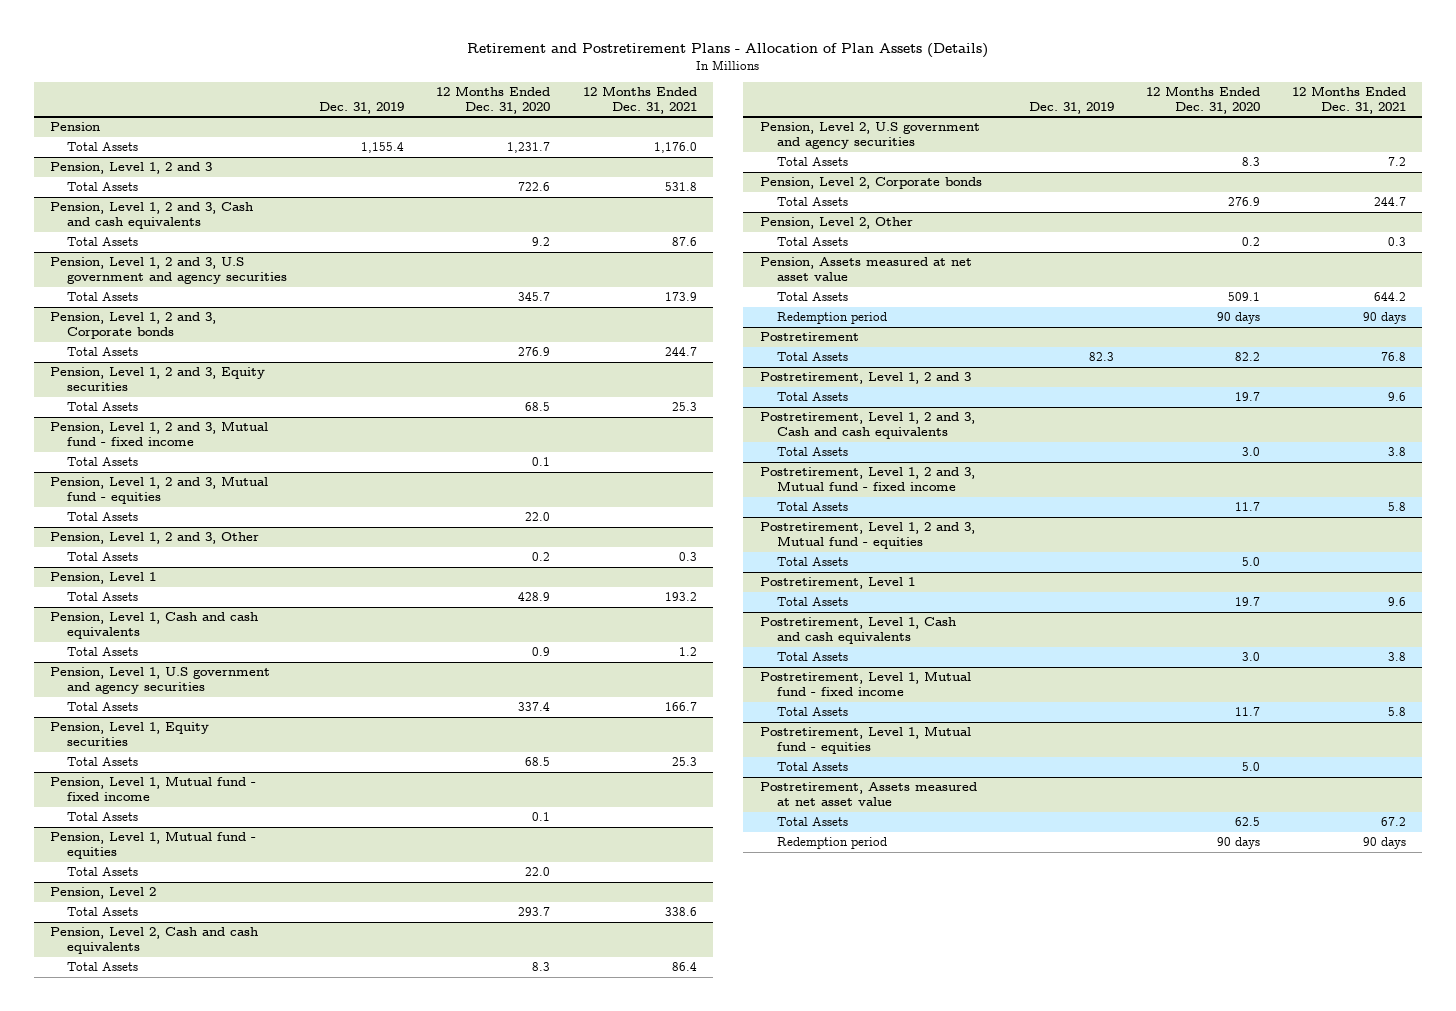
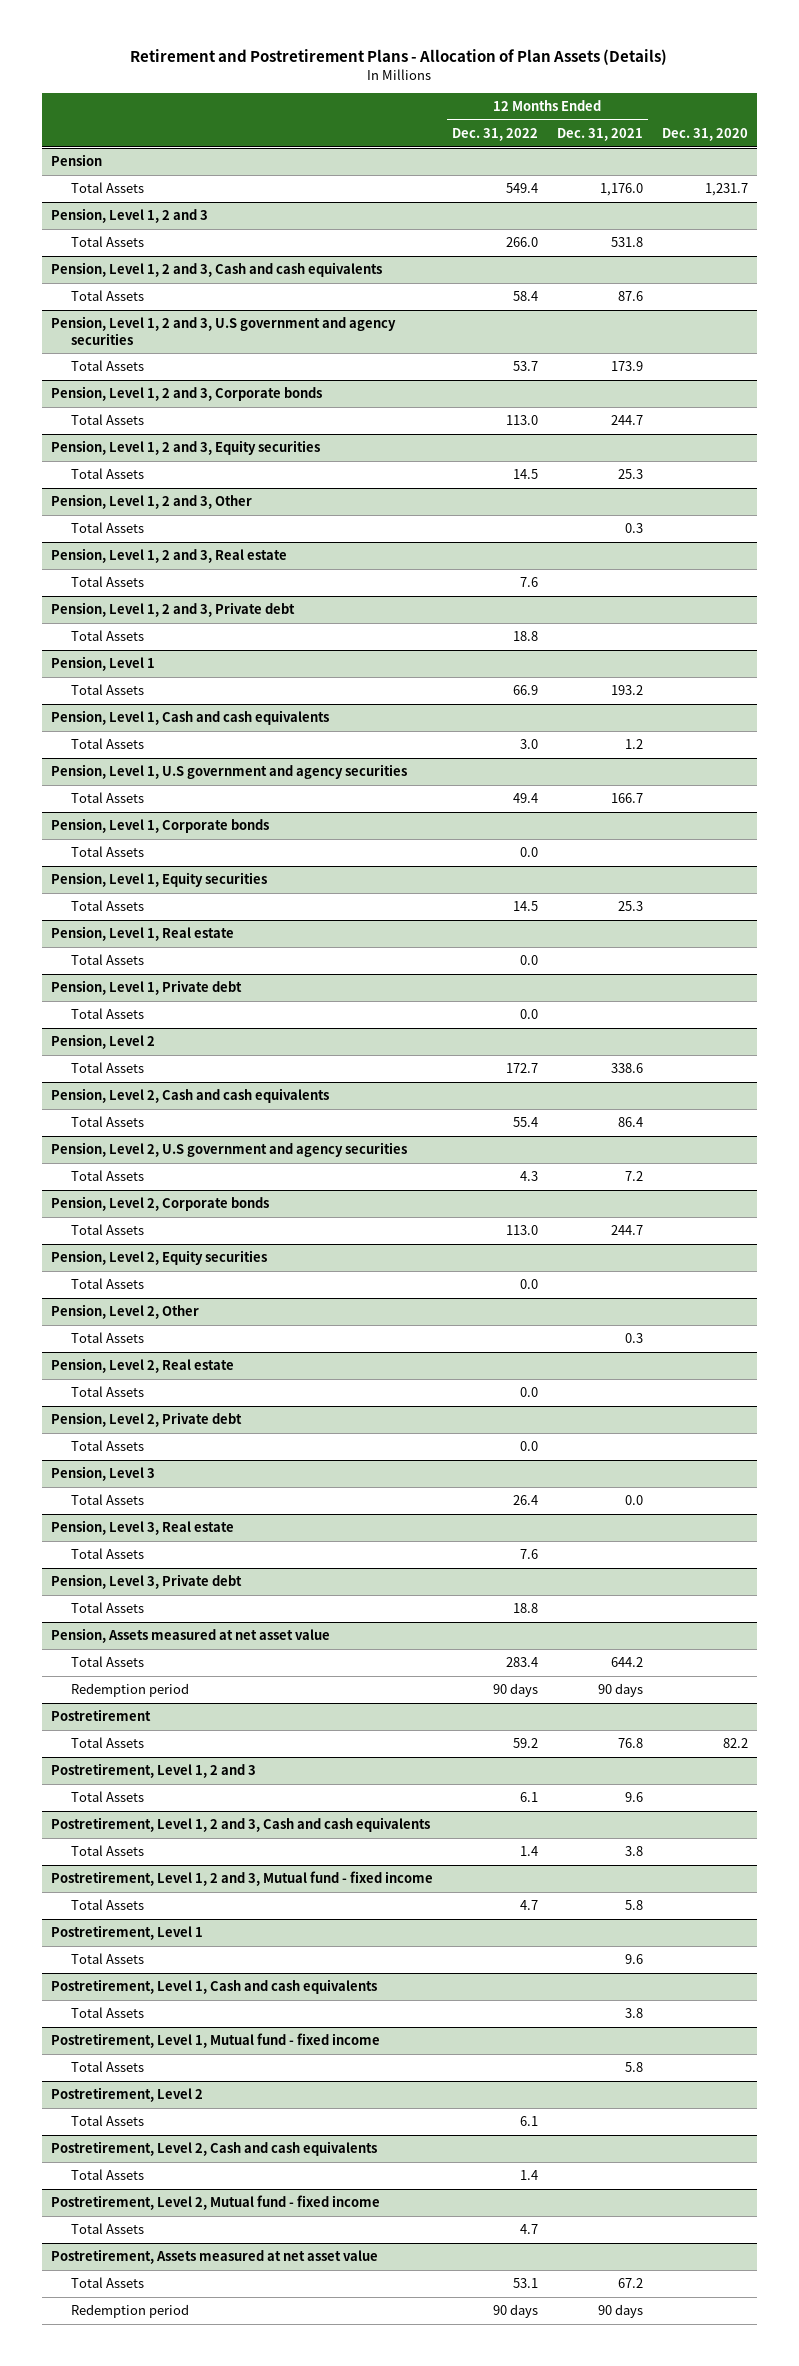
[319,101,405,114] Dec. 31, 2019 -> none
[436,86,551,114] 12 Months Ended Dec. 31, 2020 -> none
none -> [451,128,538,142] Dec. 31, 2022
none -> [661,128,748,142] Dec. 31, 2020
[49,421,268,446] Pension, Level 1, 2 and 3, Mutual fund - fixed income -> none
[67,457,139,467] Total Assets -> none
[49,476,268,504] Pension, Level 1, 2 and 3, Mutual fund - equities -> none
[67,512,139,522] Total Assets -> none
none -> [51,548,288,564] Pension, Level 1, 2 and 3, Real estate
none -> [70,576,144,588] Total Assets
none -> [51,602,296,618] Pension, Level 1, 2 and 3, Private debt
none -> [70,630,144,642] Total Assets
none -> [51,818,270,834] Pension, Level 1, Corporate bonds
none -> [70,846,144,858] Total Assets
[49,776,256,801] Pension, Level 1, Mutual fund - fixed income -> none
none -> [51,926,235,942] Pension, Level 1, Real estate
[49,831,256,859] Pension, Level 1, Mutual fund - equities -> none
none -> [51,980,243,996] Pension, Level 1, Private debt
none -> [51,1250,268,1266] Pension, Level 2, Equity securities
none -> [70,1278,144,1290] Total Assets
none -> [51,1358,235,1374] Pension, Level 2, Real estate
none -> [70,1386,144,1398] Total Assets
none -> [51,1412,243,1428] Pension, Level 2, Private debt
none -> [70,1440,144,1452] Total Assets
none -> [51,1466,156,1482] Pension, Level 3
none -> [70,1494,144,1506] Total Assets
none -> [51,1520,235,1536] Pension, Level 3, Real estate
none -> [70,1548,144,1560] Total Assets
none -> [51,1574,243,1590] Pension, Level 3, Private debt
none -> [70,1602,144,1614] Total Assets
[759,522,975,549] Postretirement, Level 1, 2 and 3, Mutual fund - equities -> none
[776,557,848,567] Total Assets -> none
[759,726,971,754] Postretirement, Level 1, Mutual fund - equities -> none
none -> [51,2087,204,2103] Postretirement, Level 2
none -> [51,2141,378,2157] Postretirement, Level 2, Cash and cash equivalents
none -> [70,2169,144,2181] Total Assets
none -> [51,2195,381,2211] Postretirement, Level 2, Mutual fund - fixed income
none -> [70,2223,144,2235] Total Assets

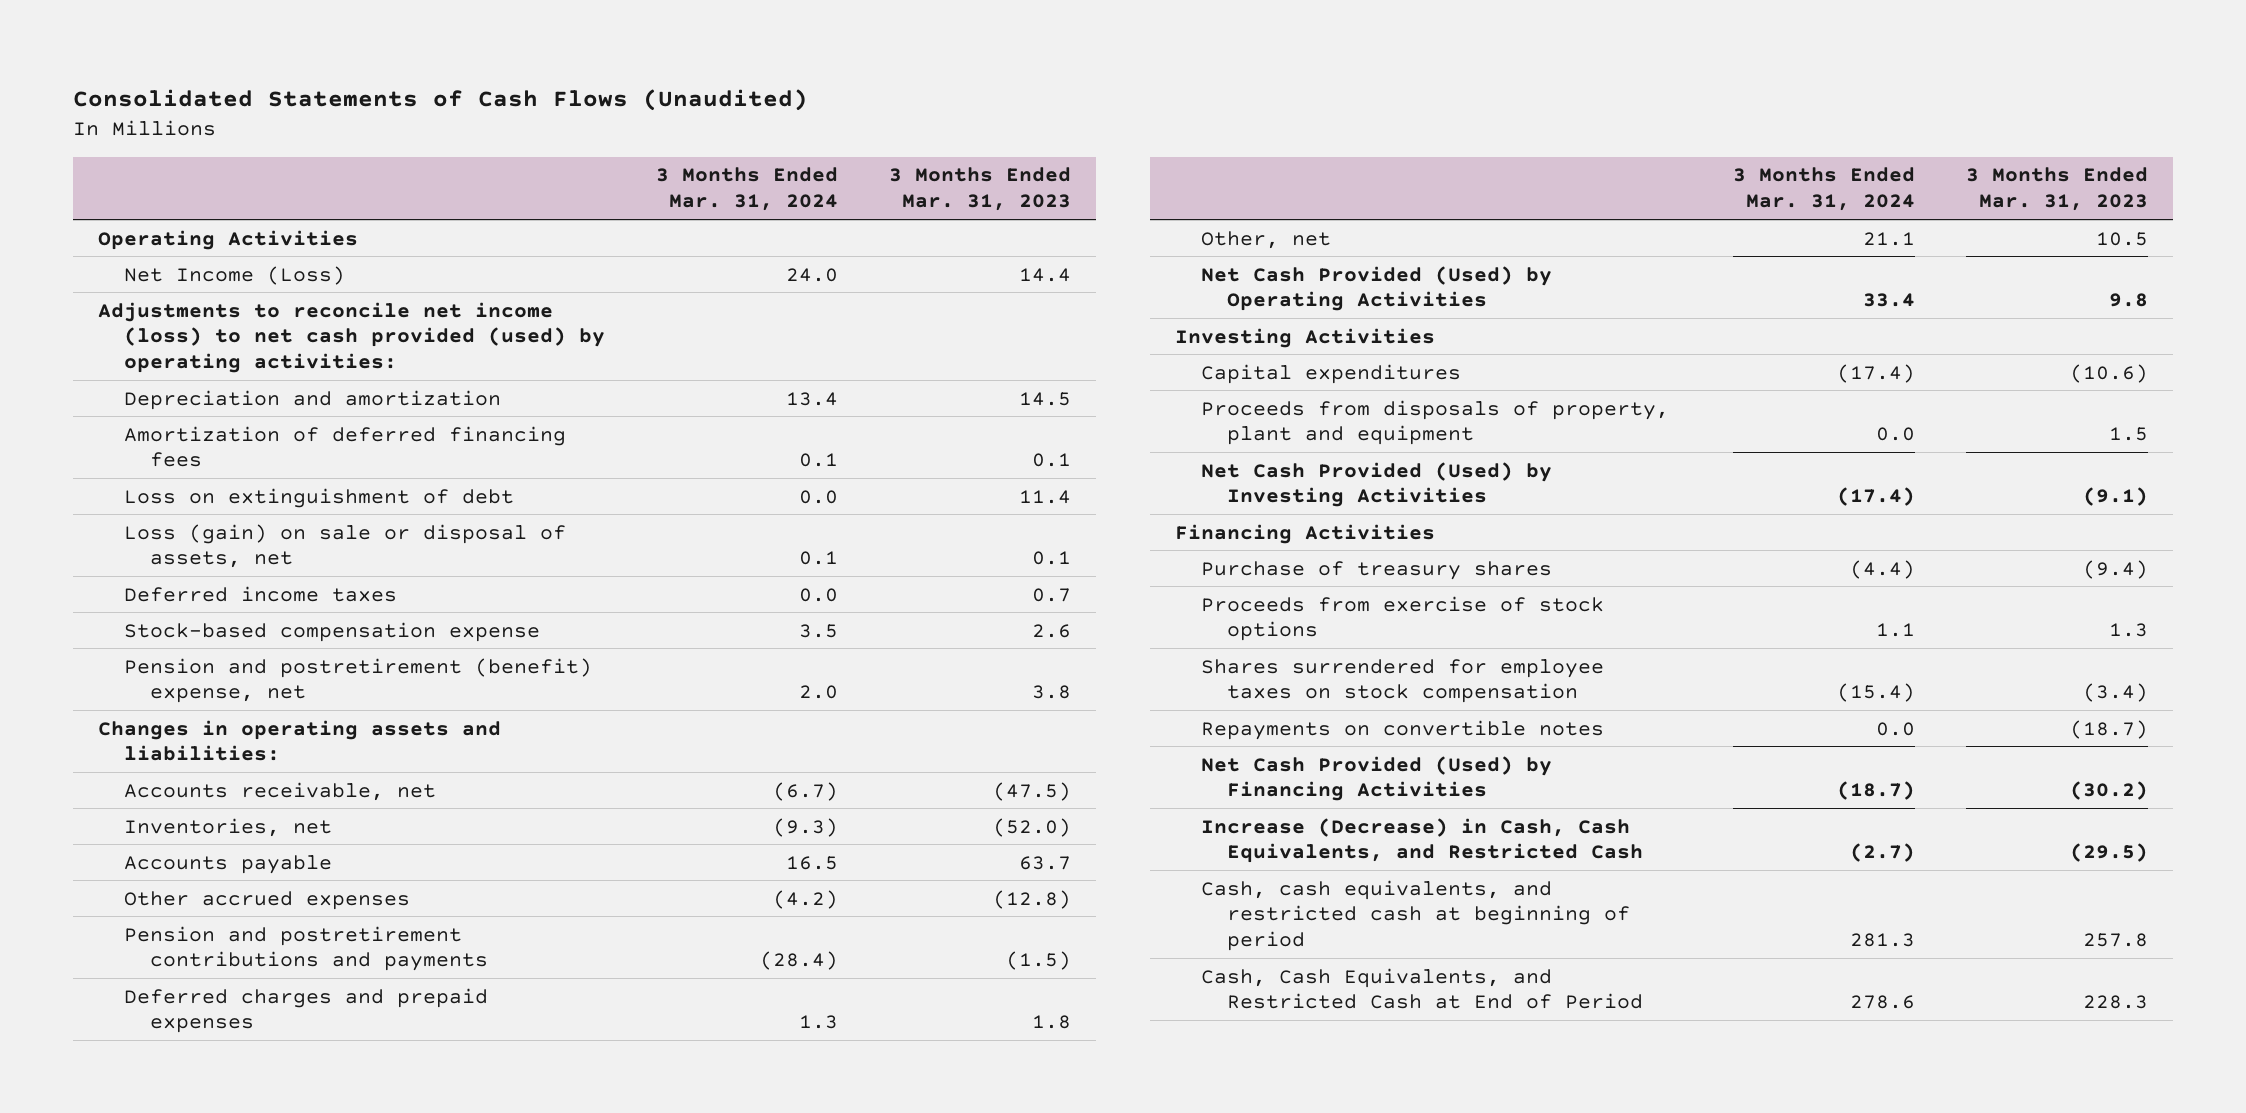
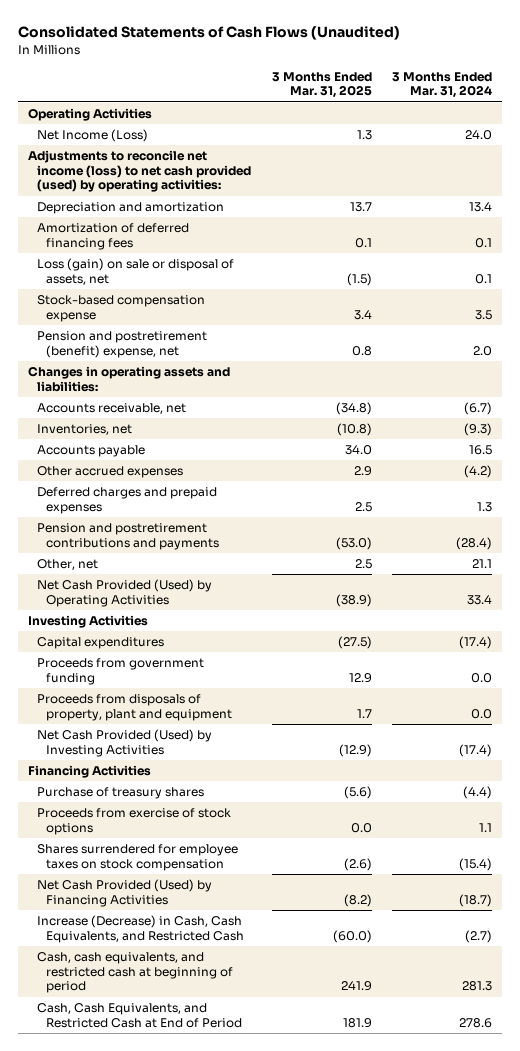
[888,167,1071,212] 3 Months Ended Mar. 31, 2023 -> none
none -> [271,71,372,99] 3 Months Ended Mar. 31, 2025
[124,487,515,508] Loss on extinguishment of debt -> none
[124,585,398,602] Deferred income taxes -> none
[124,925,489,972] Pension and postretirement contributions and payments -> [37,523,220,550] Pension and postretirement contributions and payments
none -> [37,658,205,685] Proceeds from government funding
[1201,719,1605,740] Repayments on convertible notes -> none

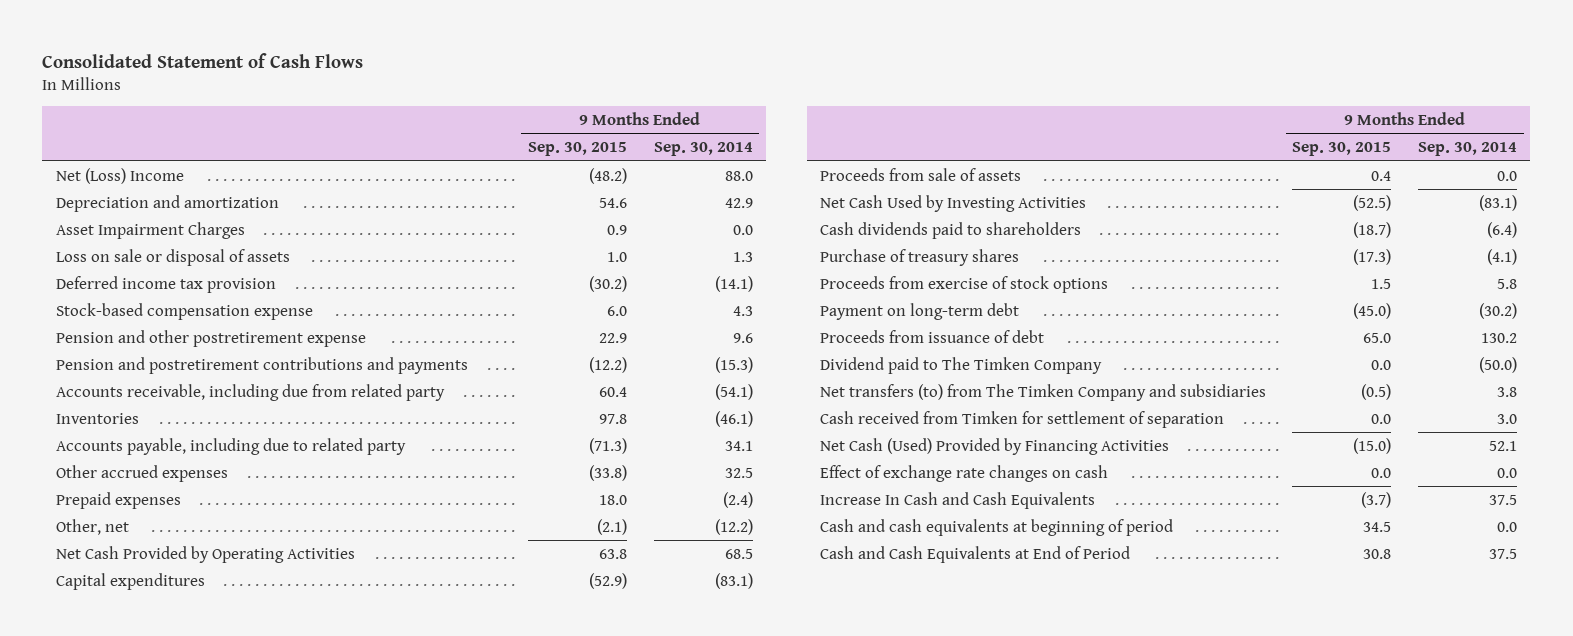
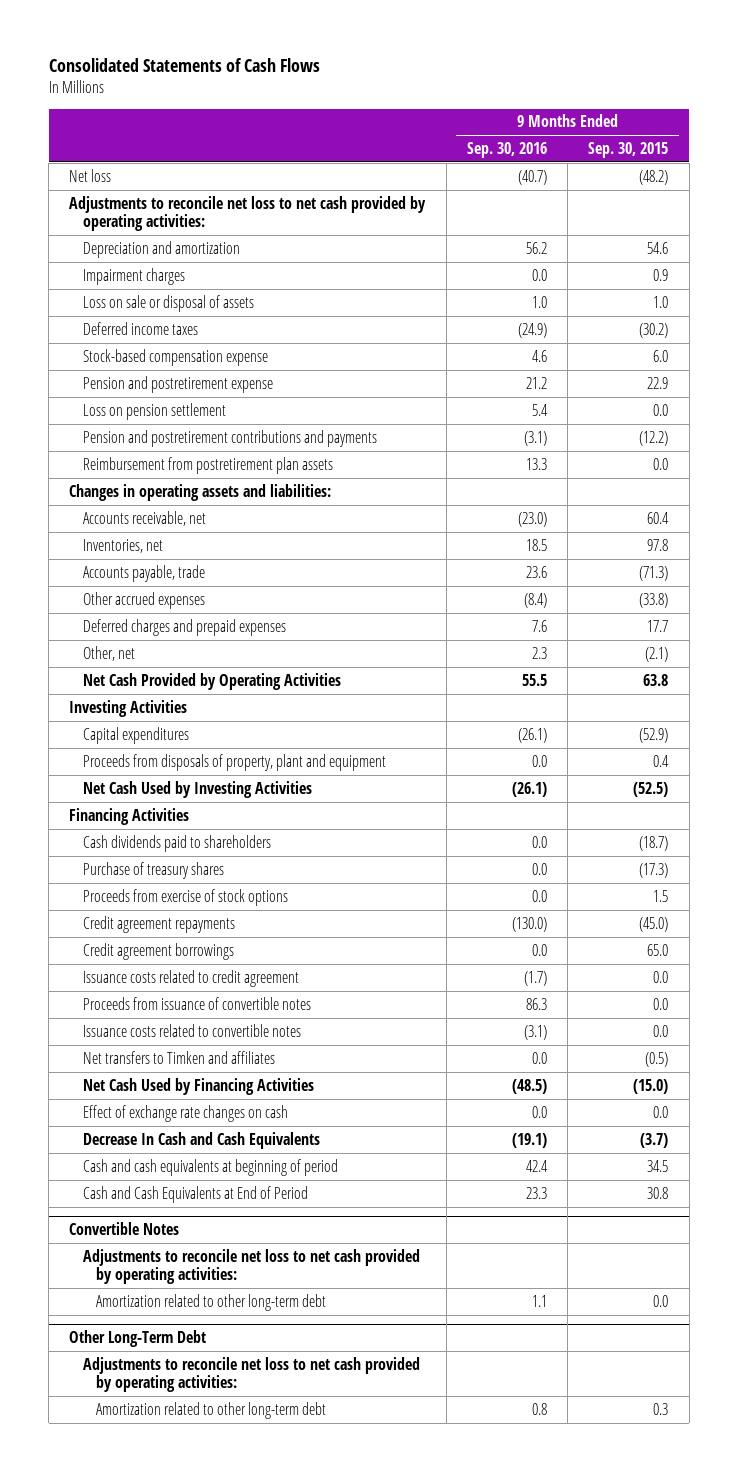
[42,52,364,68] Consolidated Statement of Cash Flows -> [48,58,320,73] Consolidated Statements of Cash Flows
[653,141,753,156] Sep. 30, 2014 -> none
none -> [466,141,547,158] Sep. 30, 2016
[55,167,184,184] Net (Loss) Income -> [69,168,112,182] Net loss
none -> [69,195,427,231] Adjustments to reconcile net loss to net cash provided by operating activities:
[55,221,245,239] Asset Impairment Charges -> [82,267,185,285] Impairment charges
[55,275,276,293] Deferred income tax provision -> [82,321,198,335] Deferred income taxes
[55,329,366,347] Pension and other postretirement expense -> [82,375,273,393] Pension and postretirement expense
none -> [82,402,226,420] Loss on pension settlement
none -> [82,456,333,474] Reimbursement from postretirement plan assets
none -> [69,483,332,501] Changes in operating assets and liabilities:
[55,383,445,401] Accounts receivable, including due from related party -> [82,510,206,526] Accounts receivable, net
[55,412,139,424] Inventories -> [82,538,163,553] Inventories, net
[55,437,406,455] Accounts payable, including due to related party -> [82,564,205,582] Accounts payable, trade
[55,491,181,509] Prepaid expenses -> [82,618,286,636] Deferred charges and prepaid expenses
[599,494,628,505] 18.0 -> [647,619,669,632] 17.7
none -> [69,699,188,717] Investing Activities
[819,167,1021,181] Proceeds from sale of assets -> [82,753,386,771] Proceeds from disposals of property, plant and equipment
none -> [69,807,190,825] Financing Activities
[819,356,1102,374] Dividend paid to The Timken Company -> none
[819,410,1224,428] Cash received from Timken for settlement of separation -> none
[819,302,1019,320] Payment on long-term debt -> [82,915,235,933] Credit agreement repayments
[819,329,1044,343] Proceeds from issuance of debt -> [82,942,234,960] Credit agreement borrowings
none -> [82,969,299,987] Issuance costs related to credit agreement
none -> [82,996,311,1010] Proceeds from issuance of convertible notes
none -> [82,1023,301,1037] Issuance costs related to convertible notes
[819,383,1266,401] Net transfers (to) from The Timken Company and subsidiaries -> [82,1050,275,1064] Net transfers to Timken and affiliates
[819,437,1169,455] Net Cash (Used) Provided by Financing Activities -> [82,1077,314,1095] Net Cash Used by Financing Activities
[819,491,1095,509] Increase In Cash and Cash Equivalents -> [82,1131,320,1149] Decrease In Cash and Cash Equivalents
none -> [69,1221,180,1235] Convertible Notes
none -> [82,1248,420,1284] Adjustments to reconcile net loss to net cash provided by operating activities:
none -> [96,1293,327,1311] Amortization related to other long-term debt
none -> [69,1329,207,1347] Other Long-Term Debt
none -> [82,1356,420,1392] Adjustments to reconcile net loss to net cash provided by operating activities:
none -> [96,1401,327,1419] Amortization related to other long-term debt

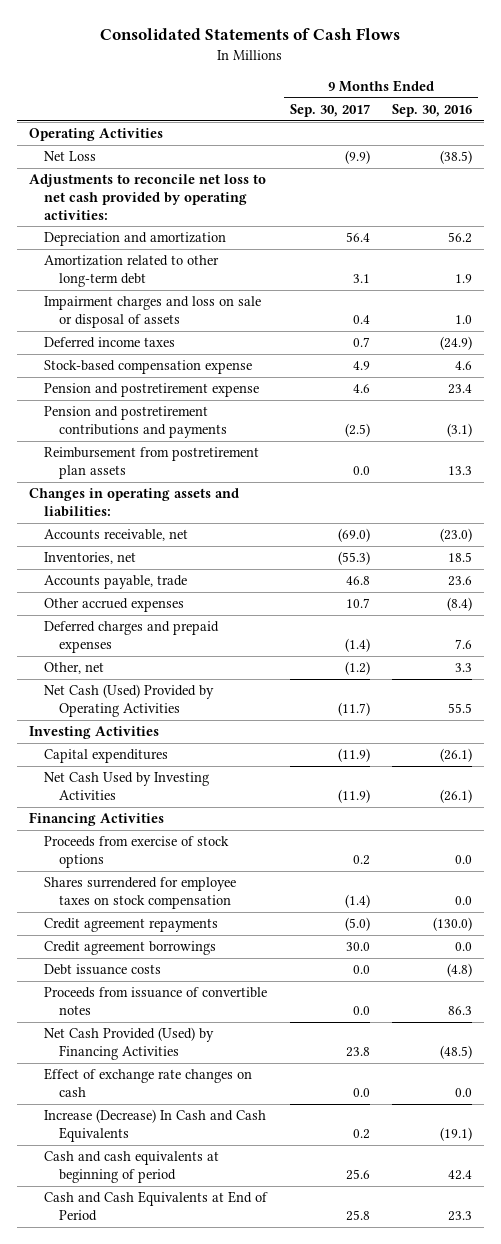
[588,141,669,158] Sep. 30, 2015 -> none
none -> [289,103,370,117] Sep. 30, 2017
none -> [28,128,163,142] Operating Activities
[69,168,112,182] Net loss -> [43,151,96,162] Net Loss
[517,169,547,185] (40.7) -> [440,150,473,165] (38.5)
[82,267,185,285] Impairment charges -> none
none -> [43,255,219,287] Amortization related to other long-term debt
[82,294,254,312] Loss on sale or disposal of assets -> [43,296,261,328] Impairment charges and loss on sale or disposal of assets
[82,402,226,420] Loss on pension settlement -> none
[525,376,547,389] 21.2 -> [448,384,473,395] 23.4
[531,646,547,659] 2.3 -> [455,663,473,673] 3.3
[82,672,341,690] Net Cash Provided by Operating Activities -> [43,684,214,717] Net Cash (Used) Provided by Operating Activities
[82,753,386,771] Proceeds from disposals of property, plant and equipment -> none
[82,834,271,852] Cash dividends paid to shareholders -> none
[82,861,224,879] Purchase of treasury shares -> none
none -> [43,877,236,909] Shares surrendered for employee taxes on stock compensation
[82,969,299,987] Issuance costs related to credit agreement -> [43,964,161,976] Debt issuance costs
[523,970,547,986] (1.7) -> [447,963,473,978] (4.8)
[82,1023,301,1037] Issuance costs related to convertible notes -> none
[82,1050,275,1064] Net transfers to Timken and affiliates -> none
[82,1077,314,1095] Net Cash Used by Financing Activities -> [43,1027,214,1060] Net Cash Provided (Used) by Financing Activities
[82,1131,320,1149] Decrease In Cash and Cash Equivalents -> [43,1109,266,1142] Increase (Decrease) In Cash and Cash Equivalents
[69,1221,180,1235] Convertible Notes -> none
[82,1248,420,1284] Adjustments to reconcile net loss to net cash provided by operating activities: -> none
[96,1293,327,1311] Amortization related to other long-term debt -> none
[69,1329,207,1347] Other Long-Term Debt -> none
[82,1356,420,1392] Adjustments to reconcile net loss to net cash provided by operating activities: -> none
[96,1401,327,1419] Amortization related to other long-term debt -> none

